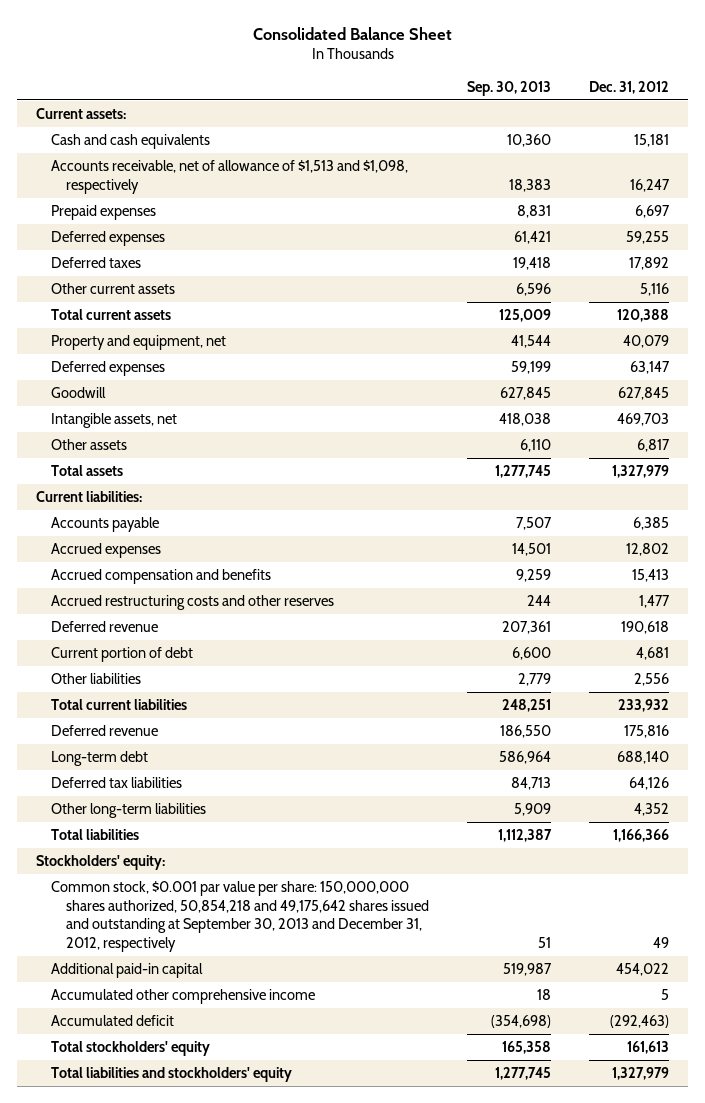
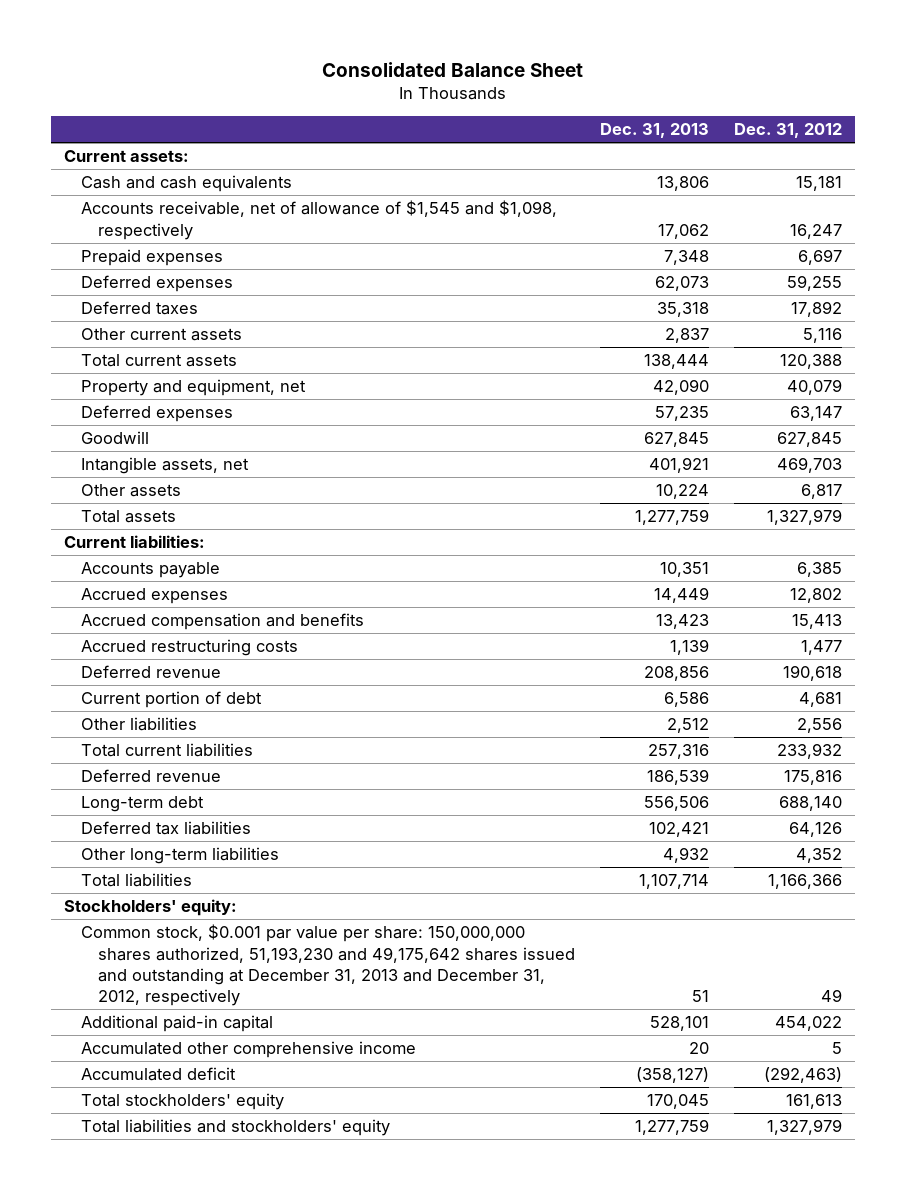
[467,80,552,96] Sep. 30, 2013 -> none
none -> [599,123,709,139] Dec. 31, 2013
[51,160,409,194] Accounts receivable, net of allowance of $1,513 and $1,098, respectively -> [80,200,557,240] Accounts receivable, net of allowance of $1,545 and $1,098, respectively
[51,595,335,611] Accrued restructuring costs and other reserves -> [80,639,298,657] Accrued restructuring costs
[51,881,430,952] Common stock, $0.001 par value per share: 150,000,000 shares authorized, 50,854,218 and 49,175,642 shares issued and outstanding at September 30, 2013 and December 31, 2012, respectively -> [80,924,575,1007] Common stock, $0.001 par value per share: 150,000,000 shares authorized, 51,193,230 and 49,175,642 shares issued and outstanding at December 31, 2013 and December 31, 2012, respectively

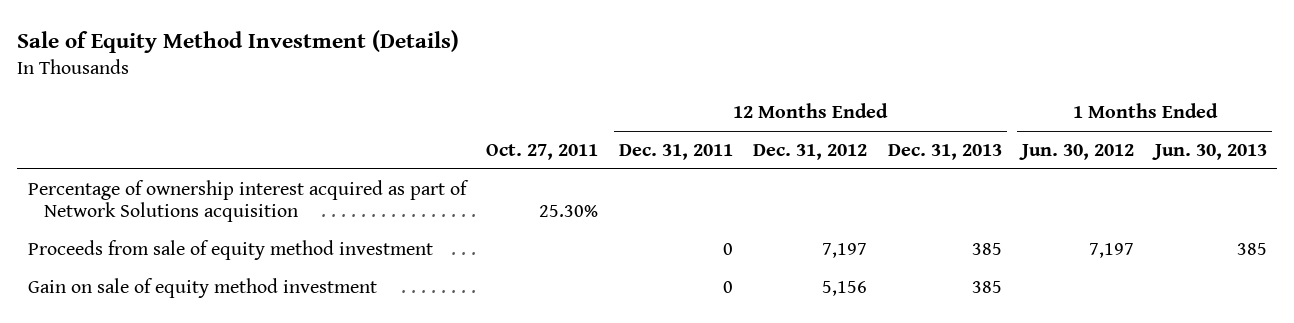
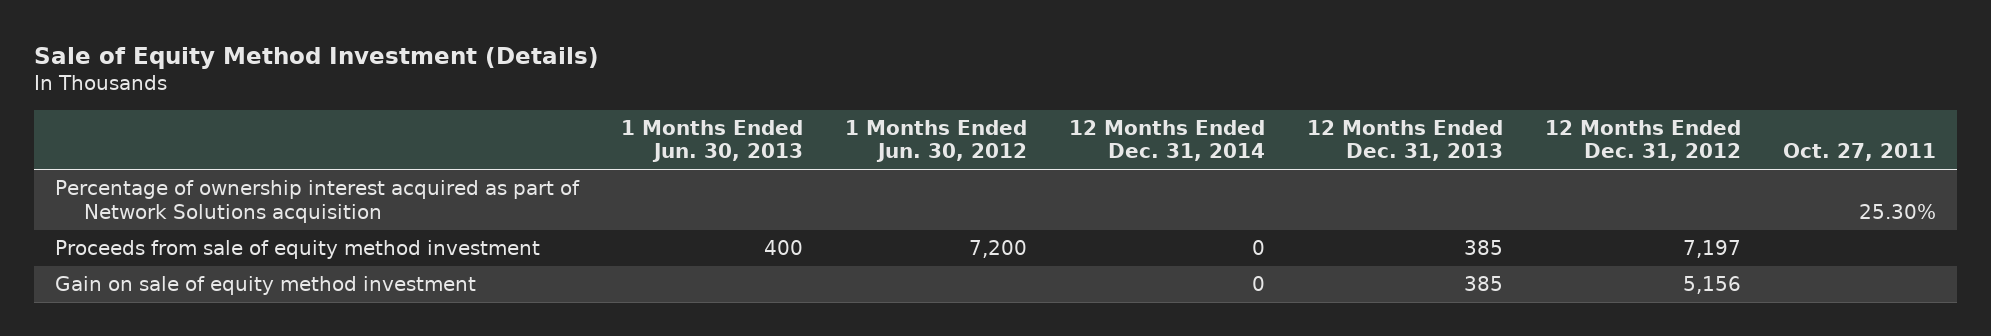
[618,144,733,161] Dec. 31, 2011 -> none
none -> [1068,120,1265,162] 12 Months Ended Dec. 31, 2014
[1089,242,1135,258] 7,197 -> [968,240,1027,259] 7,200
[1236,242,1267,255] 385 -> [763,240,803,256] 400

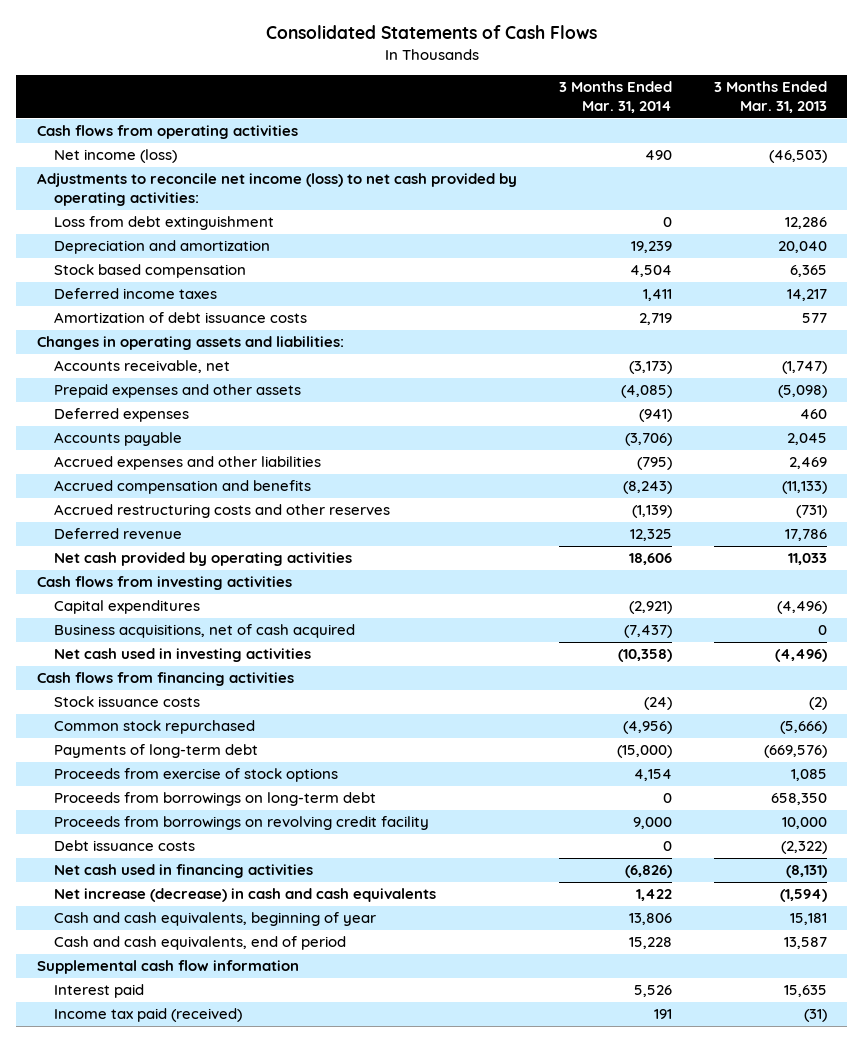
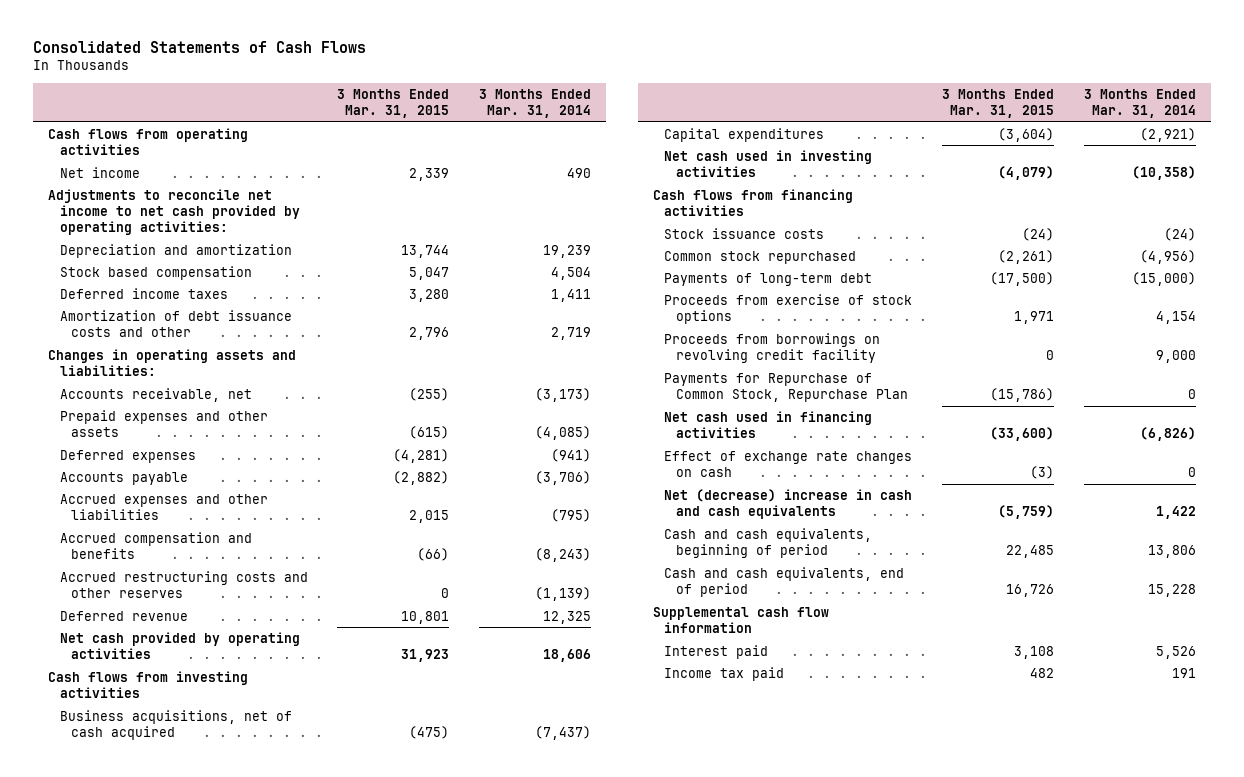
[713,81,827,114] 3 Months Ended Mar. 31, 2013 -> none
none -> [337,89,450,119] 3 Months Ended Mar. 31, 2015
[54,216,275,231] Loss from debt extinguishment -> none
[54,149,178,164] Net income (loss) -> [59,166,140,178] Net income
[36,173,517,207] Adjustments to reconcile net income (loss) to net cash provided by operating activities: -> [48,188,300,236] Adjustments to reconcile net income to net cash provided by operating activities:
[54,312,308,324] Amortization of debt issuance costs -> [59,309,292,338] Amortization of debt issuance costs and other
[54,600,201,615] Capital expenditures -> [664,127,825,142] Capital expenditures
[54,792,377,807] Proceeds from borrowings on long-term debt -> none
[54,840,196,852] Debt issuance costs -> none
none -> [664,372,908,403] Payments for Repurchase of Common Stock, Repurchase Plan
none -> [664,450,913,478] Effect of exchange rate changes on cash
[54,888,437,903] Net increase (decrease) in cash and cash equivalents -> [664,488,913,520] Net (decrease) increase in cash and cash equivalents
[54,912,377,927] Cash and cash equivalents, beginning of year -> [664,527,873,559] Cash and cash equivalents, beginning of period
[54,1008,243,1023] Income tax paid (received) -> [664,666,785,681] Income tax paid

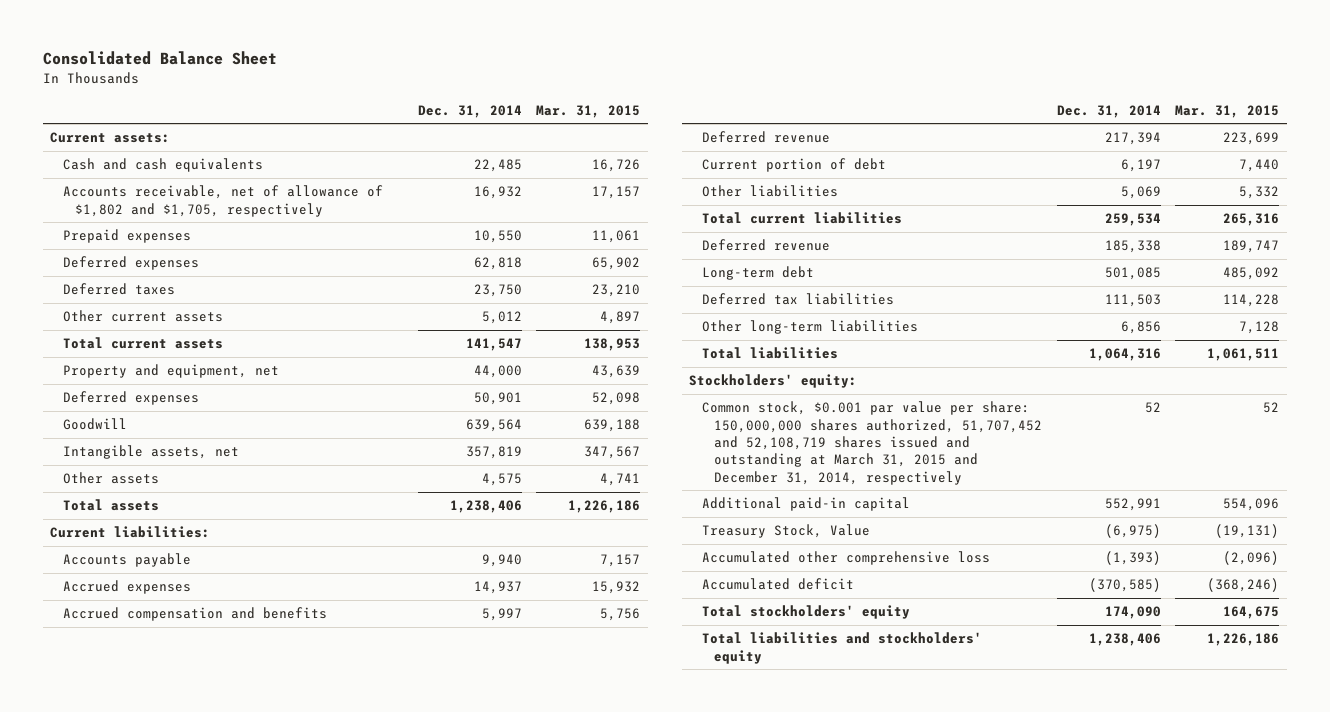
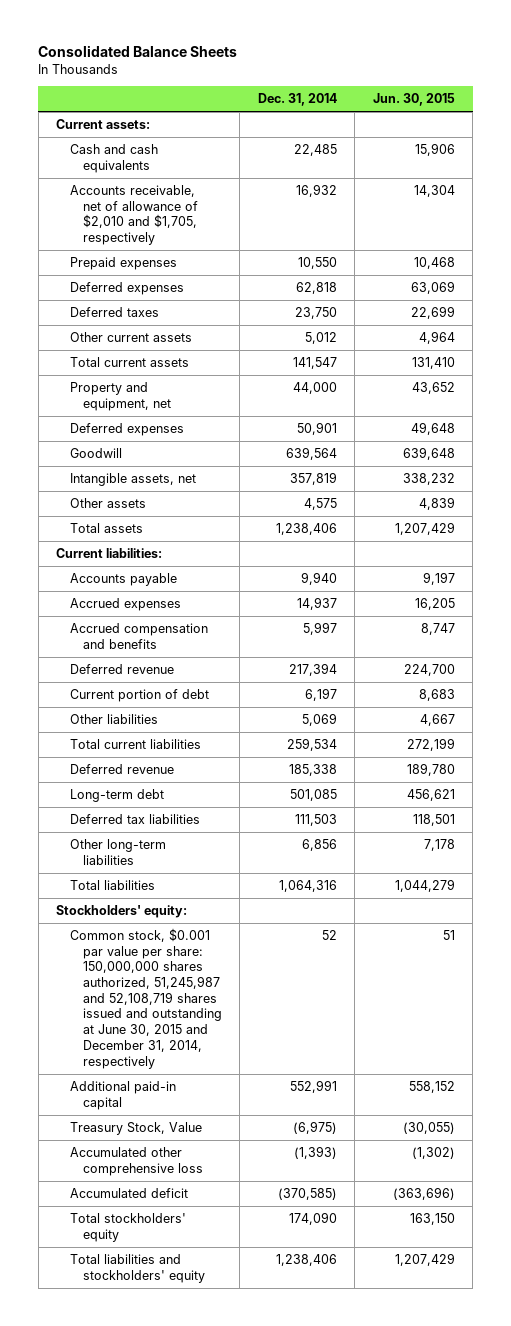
[42,51,277,66] Consolidated Balance Sheet -> [38,45,238,58] Consolidated Balance Sheets
[536,104,641,118] Mar. 31, 2015 -> none
none -> [372,93,455,107] Jun. 30, 2015
[62,185,383,217] Accounts receivable, net of allowance of $1,802 and $1,705, respectively -> [69,184,198,246] Accounts receivable, net of allowance of $2,010 and $1,705, respectively
[701,401,1043,485] Common stock, $0.001 par value per share: 150,000,000 shares authorized, 51,707,452 and 52,108,719 shares issued and outstanding at March 31, 2015 and December 31, 2014, respectively -> [69,927,222,1069] Common stock, $0.001 par value per share: 150,000,000 shares authorized, 51,245,987 and 52,108,719 shares issued and outstanding at June 30, 2015 and December 31, 2014, respectively

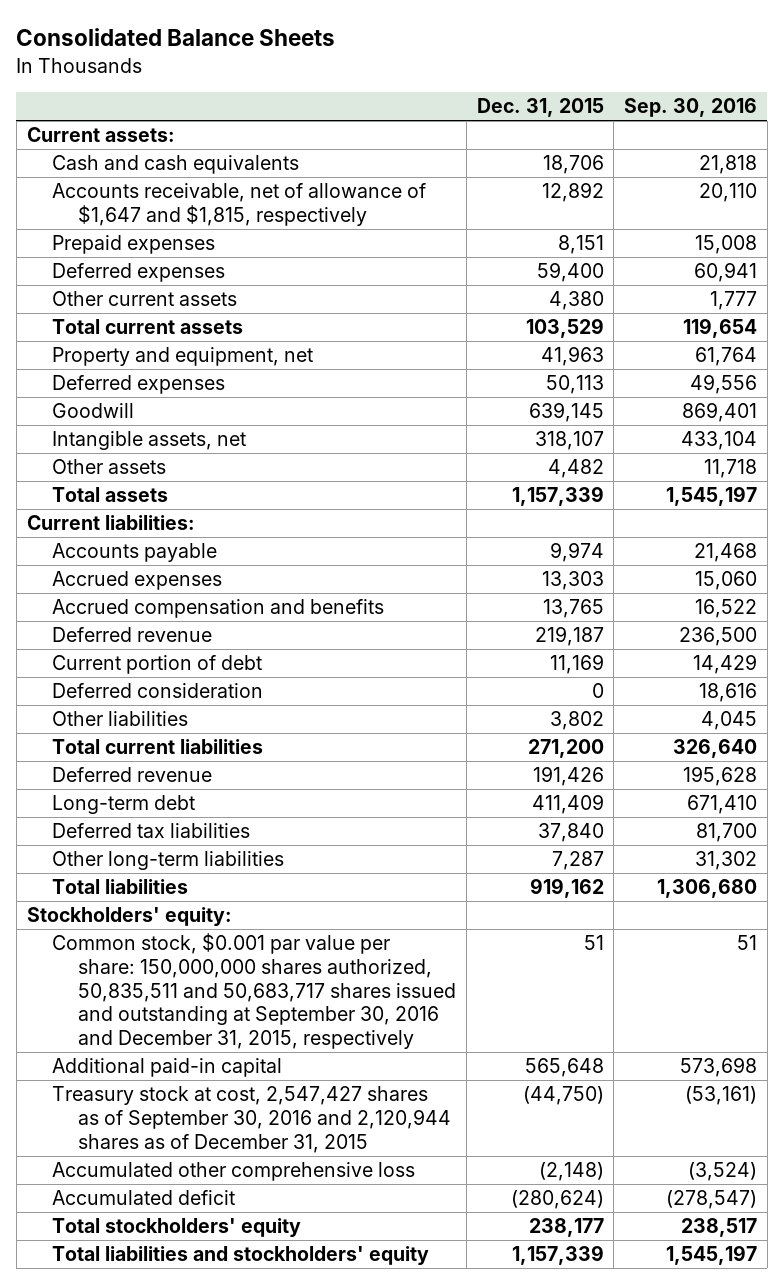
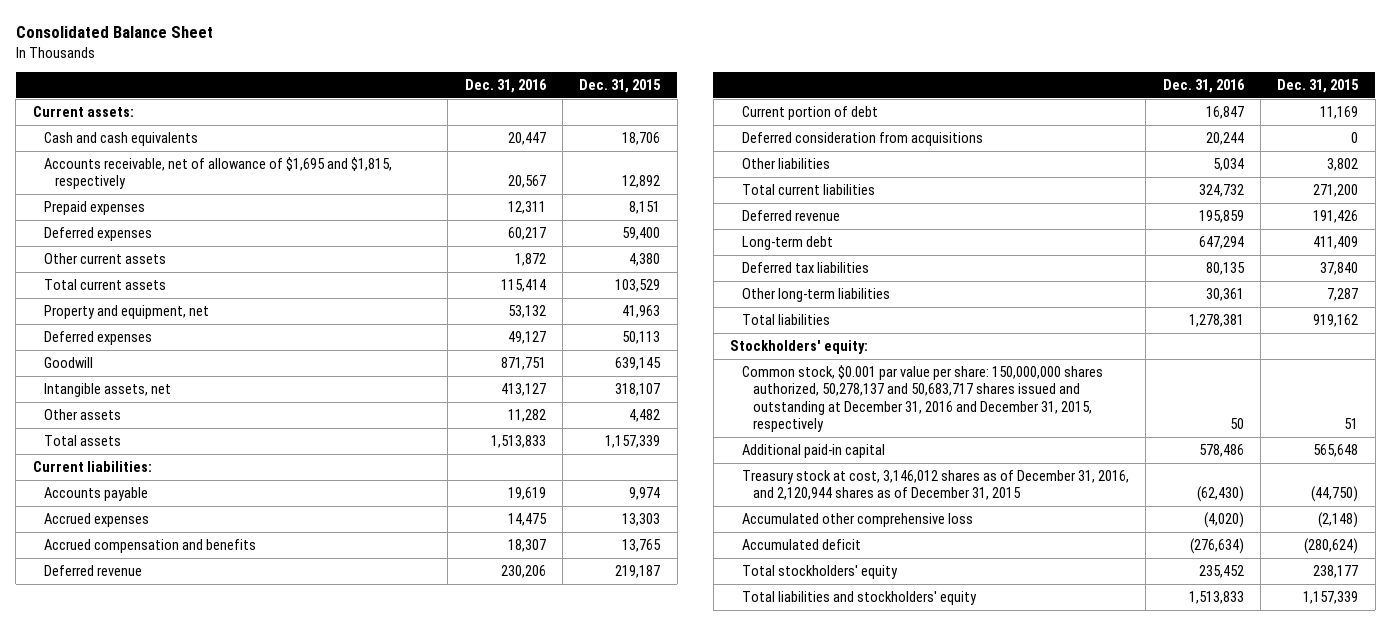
[16,28,336,47] Consolidated Balance Sheets -> [15,26,213,39] Consolidated Balance Sheet
[624,98,758,118] Sep. 30, 2016 -> none
none -> [464,79,547,94] Dec. 31, 2016
[52,183,427,226] Accounts receivable, net of allowance of $1,647 and $1,815, respectively -> [43,157,392,190] Accounts receivable, net of allowance of $1,695 and $1,815, respectively
[52,683,264,699] Deferred consideration -> [741,132,983,147] Deferred consideration from acquisitions
[52,933,457,1049] Common stock, $0.001 par value per share: 150,000,000 shares authorized, 50,835,511 and 50,683,717 shares issued and outstanding at September 30, 2016 and December 31, 2015, respectively -> [741,365,1103,433] Common stock, $0.001 par value per share: 150,000,000 shares authorized, 50,278,137 and 50,683,717 shares issued and outstanding at December 31, 2016 and December 31, 2015, respectively
[52,1086,452,1153] Treasury stock at cost, 2,547,427 shares as of September 30, 2016 and 2,120,944 shares as of December 31, 2015 -> [741,470,1129,501] Treasury stock at cost, 3,146,012 shares as of December 31, 2016, and 2,120,944 shares as of December 31, 2015

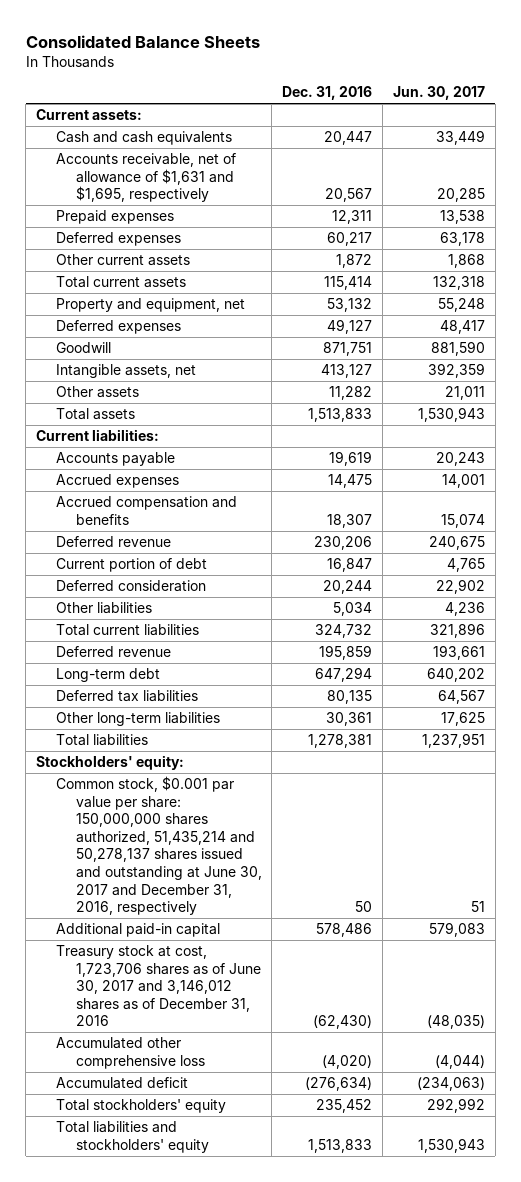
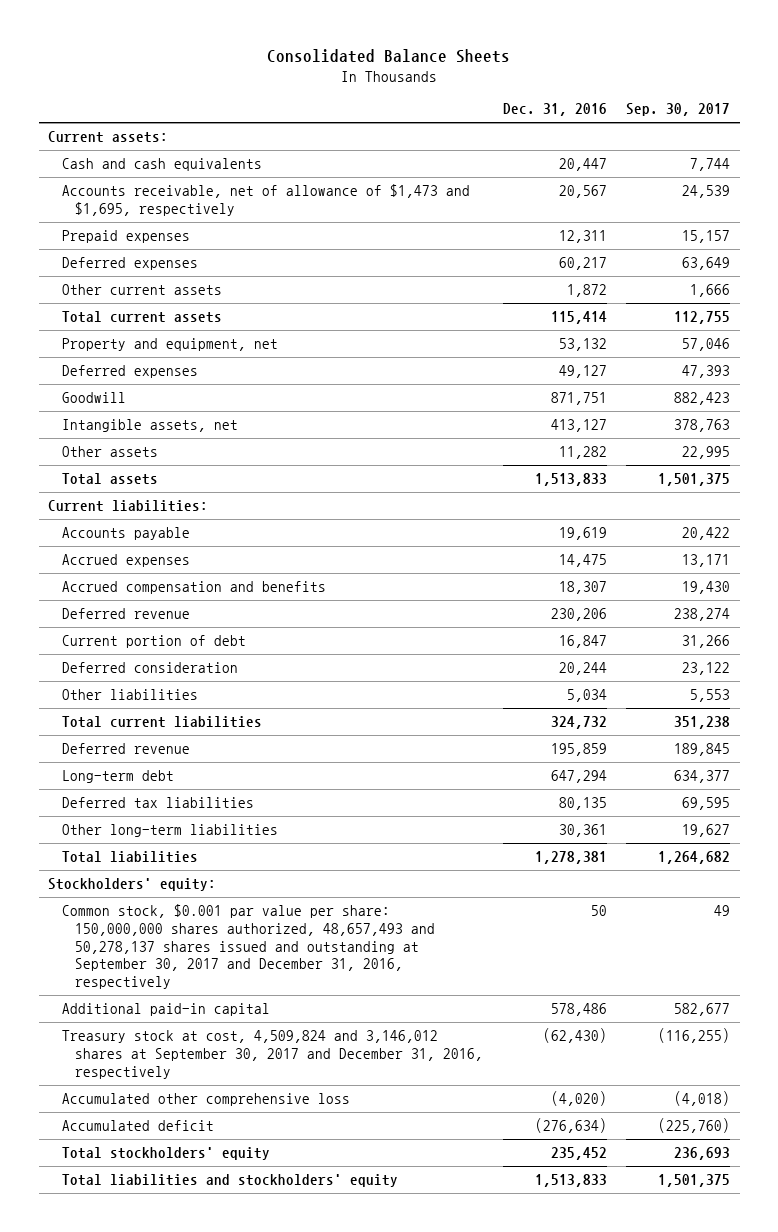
[392,86,485,101] Jun. 30, 2017 -> none
none -> [625,103,730,117] Sep. 30, 2017
[55,153,236,203] Accounts receivable, net of allowance of $1,631 and $1,695, respectively -> [61,184,470,217] Accounts receivable, net of allowance of $1,473 and $1,695, respectively
[55,776,262,916] Common stock, $0.001 par value per share: 150,000,000 shares authorized, 51,435,214 and 50,278,137 shares issued and outstanding at June 30, 2017 and December 31, 2016, respectively -> [61,904,436,990] Common stock, $0.001 par value per share: 150,000,000 shares authorized, 48,657,493 and 50,278,137 shares issued and outstanding at September 30, 2017 and December 31, 2016, respectively
[55,945,261,1027] Treasury stock at cost, 1,723,706 shares as of June 30, 2017 and 3,146,012 shares as of December 31, 2016 -> [61,1030,484,1079] Treasury stock at cost, 4,509,824 and 3,146,012 shares at September 30, 2017 and December 31, 2016, respectively

